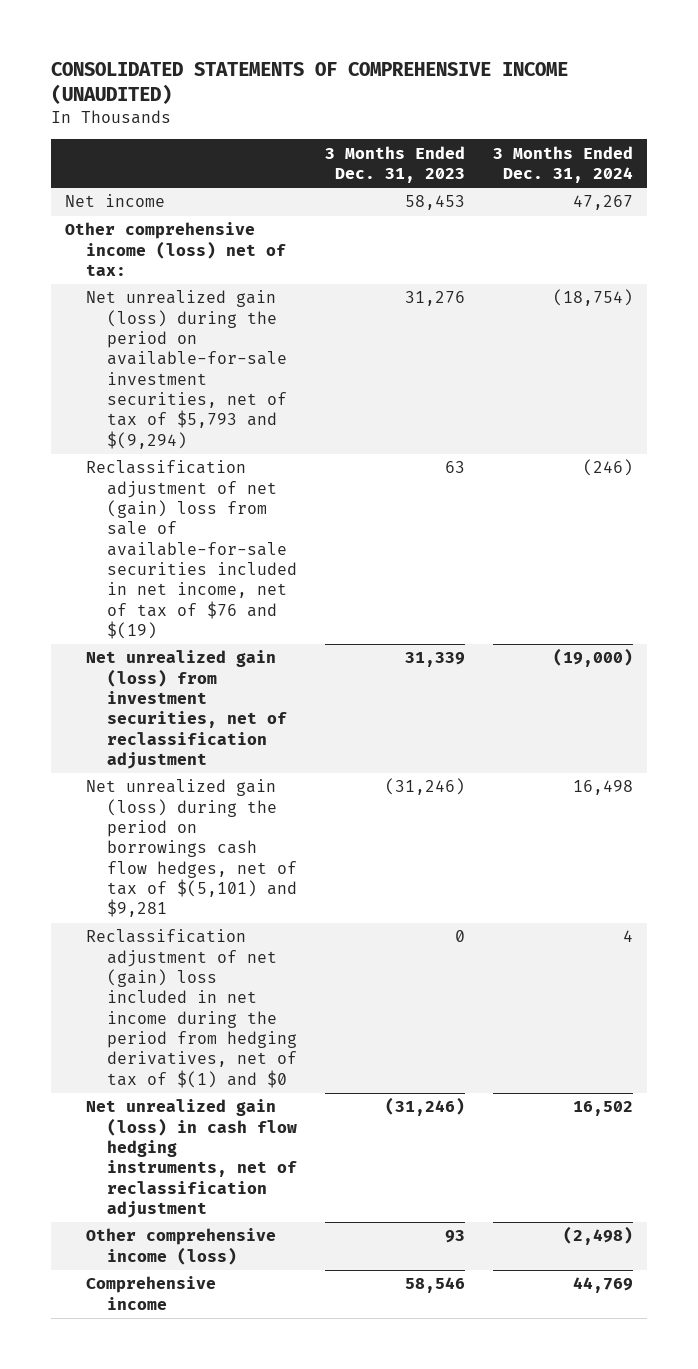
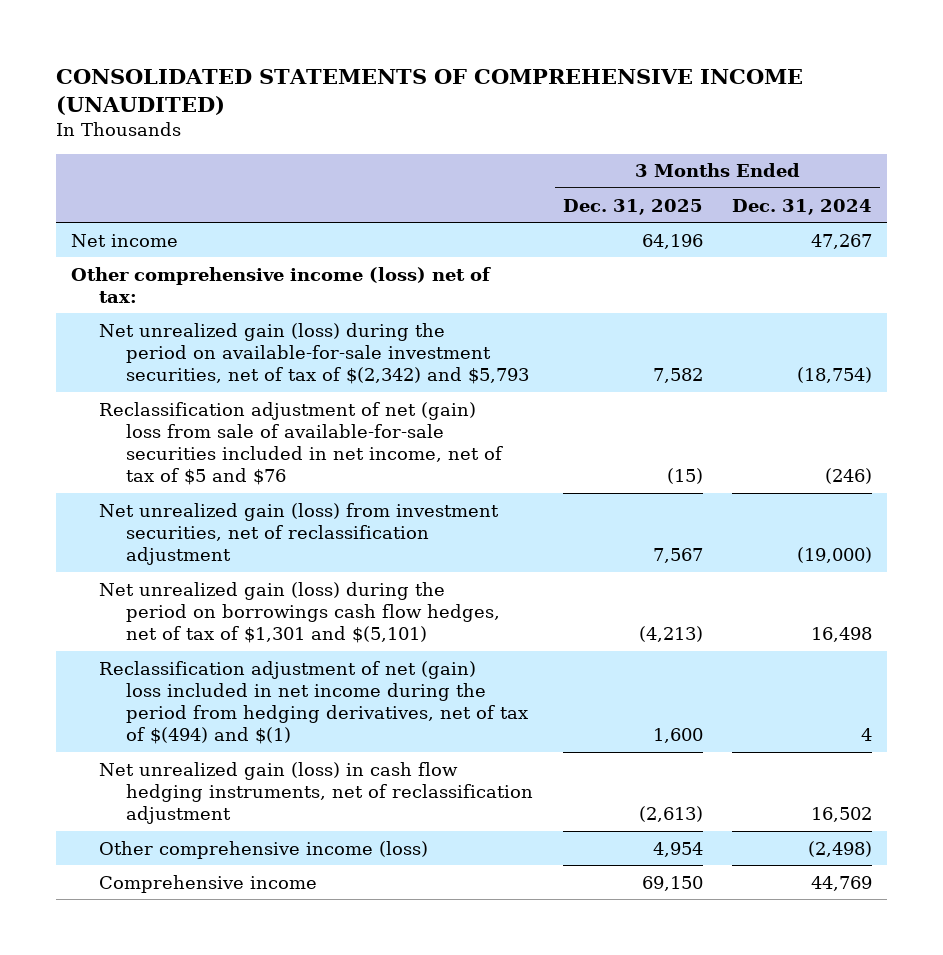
[325,145,466,184] 3 Months Ended Dec. 31, 2023 -> none
none -> [562,198,703,215] Dec. 31, 2025
[86,290,288,449] Net unrealized gain (loss) during the period on available-for-sale investment securities, net of tax of $5,793 and $(9,294) -> [98,322,530,384] Net unrealized gain (loss) during the period on available-for-sale investment securities, net of tax of $(2,342) and $5,793
[86,460,298,640] Reclassification adjustment of net (gain) loss from sale of available-for-sale securities included in net income, net of tax of $76 and $(19) -> [98,401,504,486] Reclassification adjustment of net (gain) loss from sale of available-for-sale securities included in net income, net of tax of $5 and $76
[86,779,298,918] Net unrealized gain (loss) during the period on borrowings cash flow hedges, net of tax of $(5,101) and $9,281 -> [98,581,501,643] Net unrealized gain (loss) during the period on borrowings cash flow hedges, net of tax of $1,301 and $(5,101)
[86,929,298,1088] Reclassification adjustment of net (gain) loss included in net income during the period from hedging derivatives, net of tax of $(1) and $0 -> [98,660,529,745] Reclassification adjustment of net (gain) loss included in net income during the period from hedging derivatives, net of tax of $(494) and $(1)

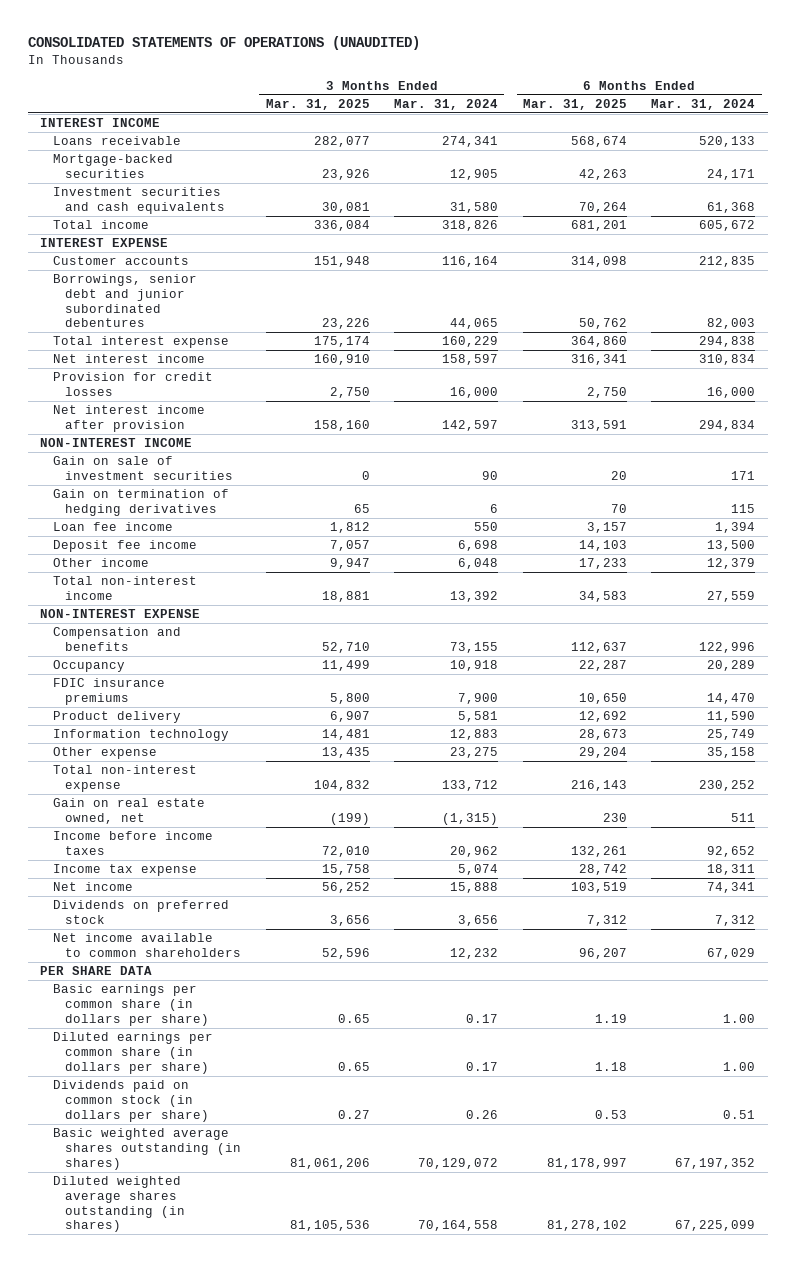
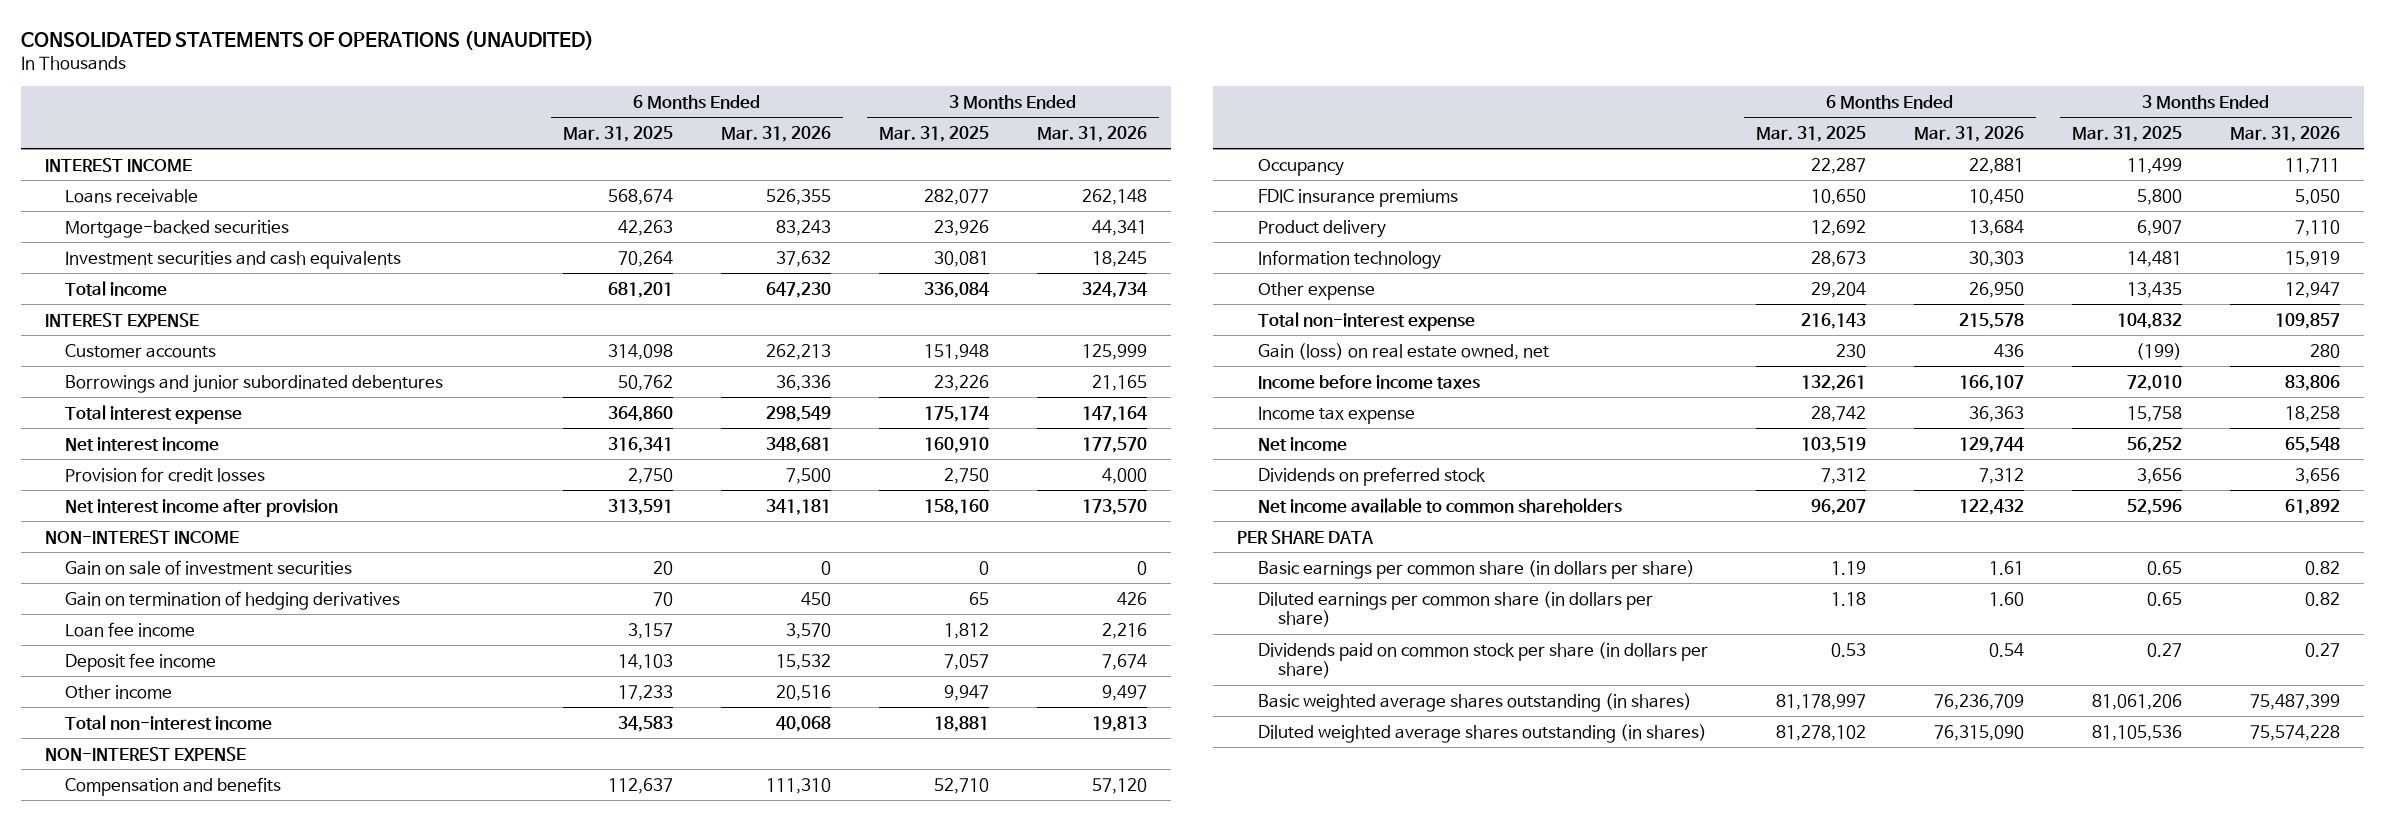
[394,98,499,110] Mar. 31, 2024 -> none
[651,98,756,110] Mar. 31, 2024 -> none
none -> [721,125,832,142] Mar. 31, 2026
none -> [1037,125,1148,142] Mar. 31, 2026
[52,274,197,328] Borrowings, senior debt and junior subordinated debentures -> [64,374,443,393] Borrowings and junior subordinated debentures
[52,798,205,824] Gain on real estate owned, net -> [1257,342,1549,360] Gain (loss) on real estate owned, net
[52,1080,209,1122] Dividends paid on common stock (in dollars per share) -> [1257,641,1708,679] Dividends paid on common stock per share (in dollars per share)

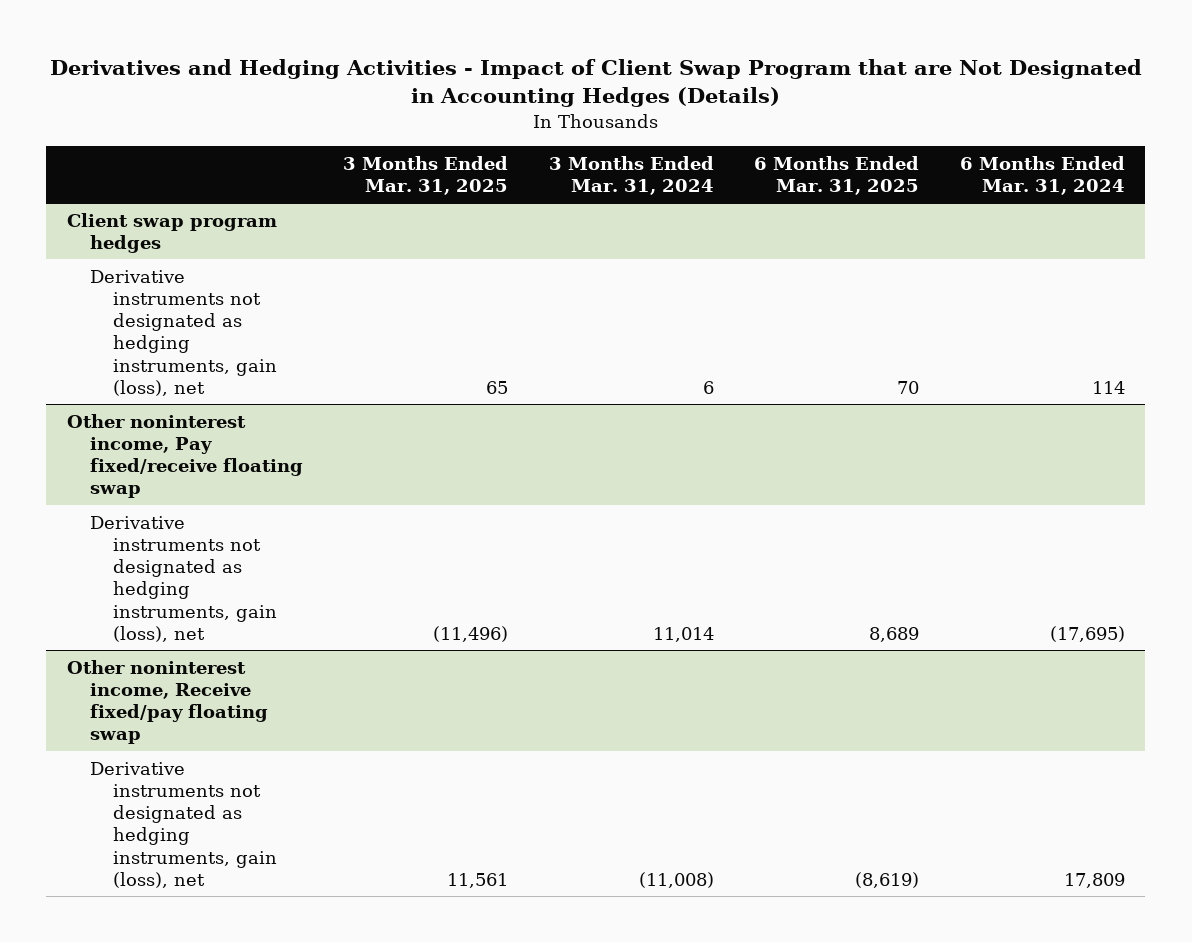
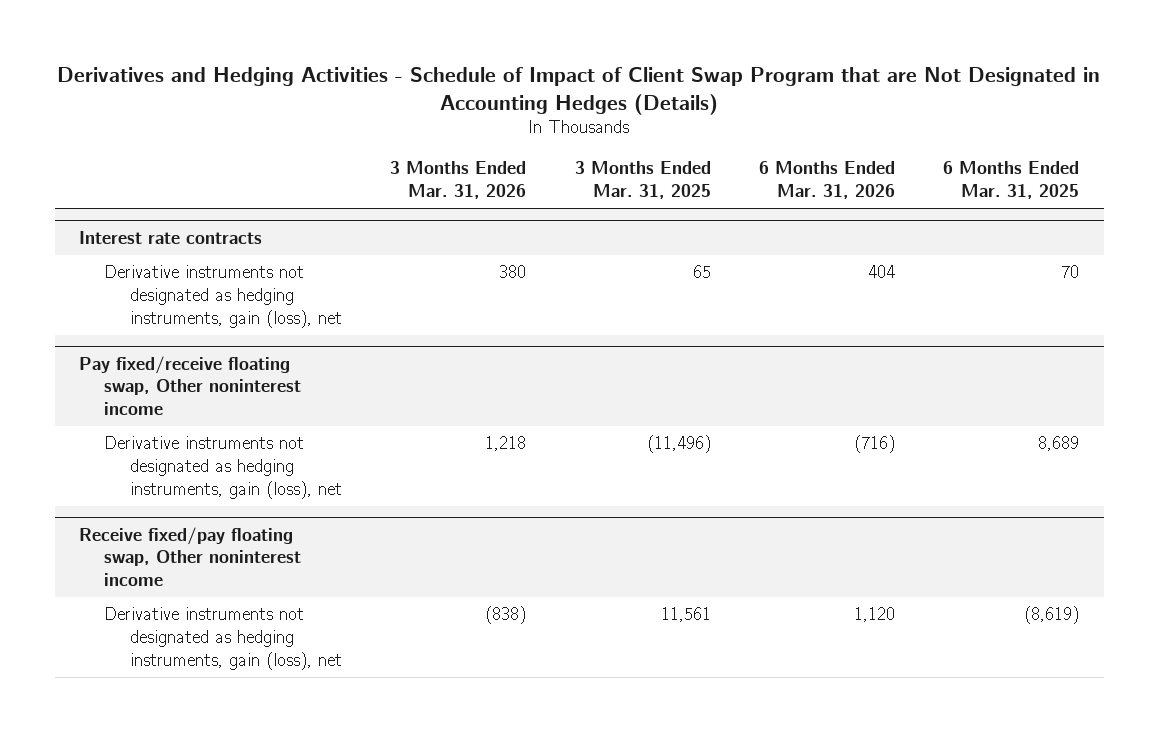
[49,58,1142,108] Derivatives and Hedging Activities - Impact of Client Swap Program that are Not Designated in Accounting Hedges (Details) -> [57,67,1101,115] Derivatives and Hedging Activities - Schedule of Impact of Client Swap Program that are Not Designated in Accounting Hedges (Details)
[548,155,714,195] 3 Months Ended Mar. 31, 2024 -> none
[959,155,1125,195] 6 Months Ended Mar. 31, 2024 -> none
none -> [390,161,527,200] 3 Months Ended Mar. 31, 2026
none -> [759,161,896,200] 6 Months Ended Mar. 31, 2026
[66,212,277,253] Client swap program hedges -> [78,230,262,244] Interest rate contracts
[66,413,303,499] Other noninterest income, Pay fixed/receive floating swap -> [78,355,302,415] Pay fixed/receive floating swap, Other noninterest income
[66,659,268,745] Other noninterest income, Receive fixed/pay floating swap -> [78,526,302,586] Receive fixed/pay floating swap, Other noninterest income

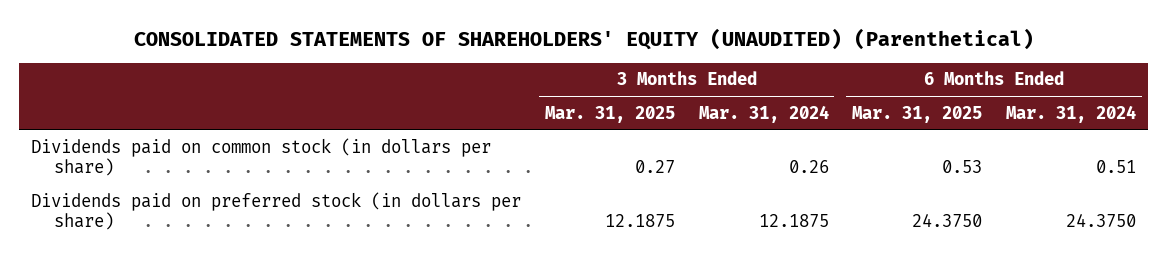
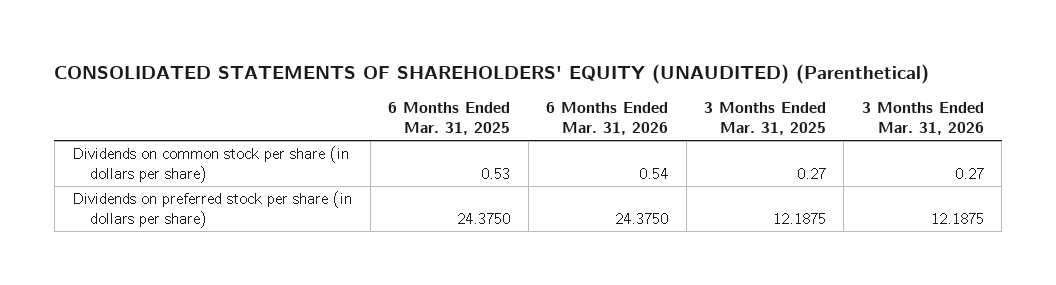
[698,104,829,123] Mar. 31, 2024 -> none
[1005,104,1136,123] Mar. 31, 2024 -> none
none -> [546,102,669,135] 6 Months Ended Mar. 31, 2026
none -> [861,102,984,135] 3 Months Ended Mar. 31, 2026
[31,137,492,177] Dividends paid on common stock (in dollars per share) -> [72,146,350,183] Dividends on common stock per share (in dollars per share)
[31,191,522,231] Dividends paid on preferred stock (in dollars per share) -> [72,191,353,228] Dividends on preferred stock per share (in dollars per share)

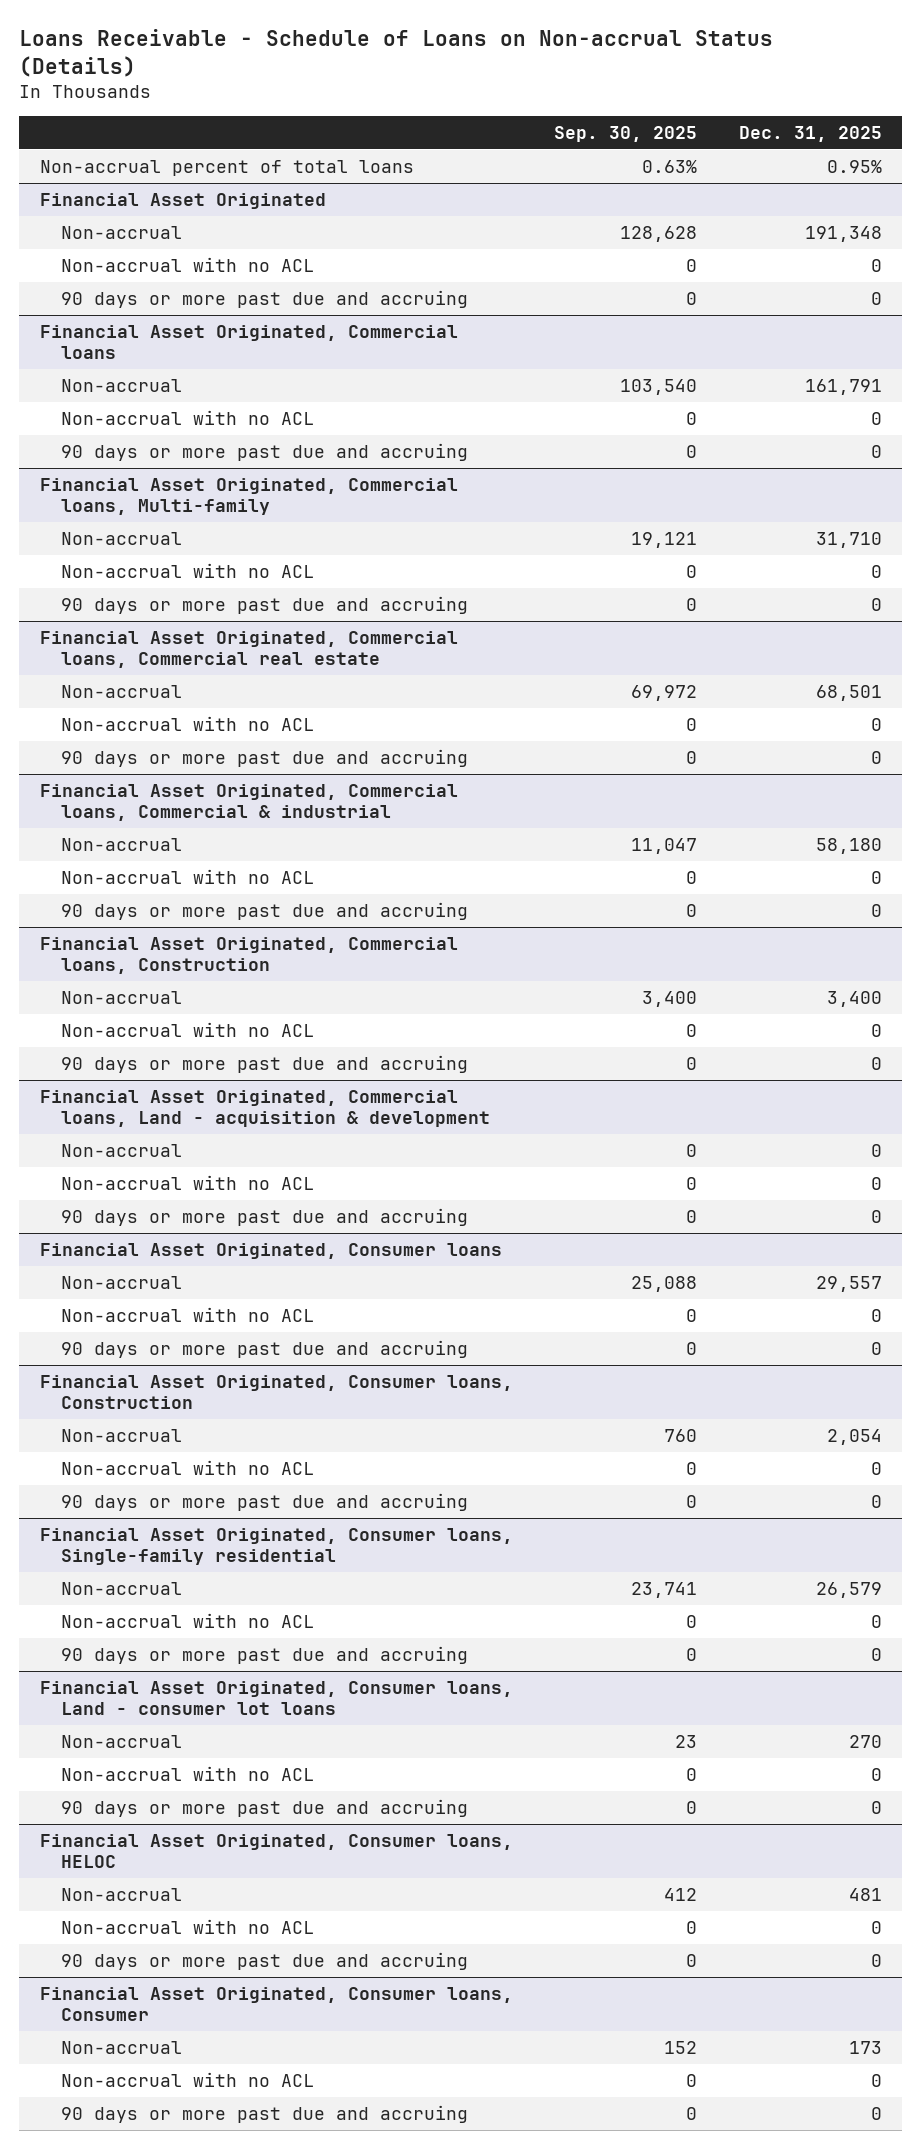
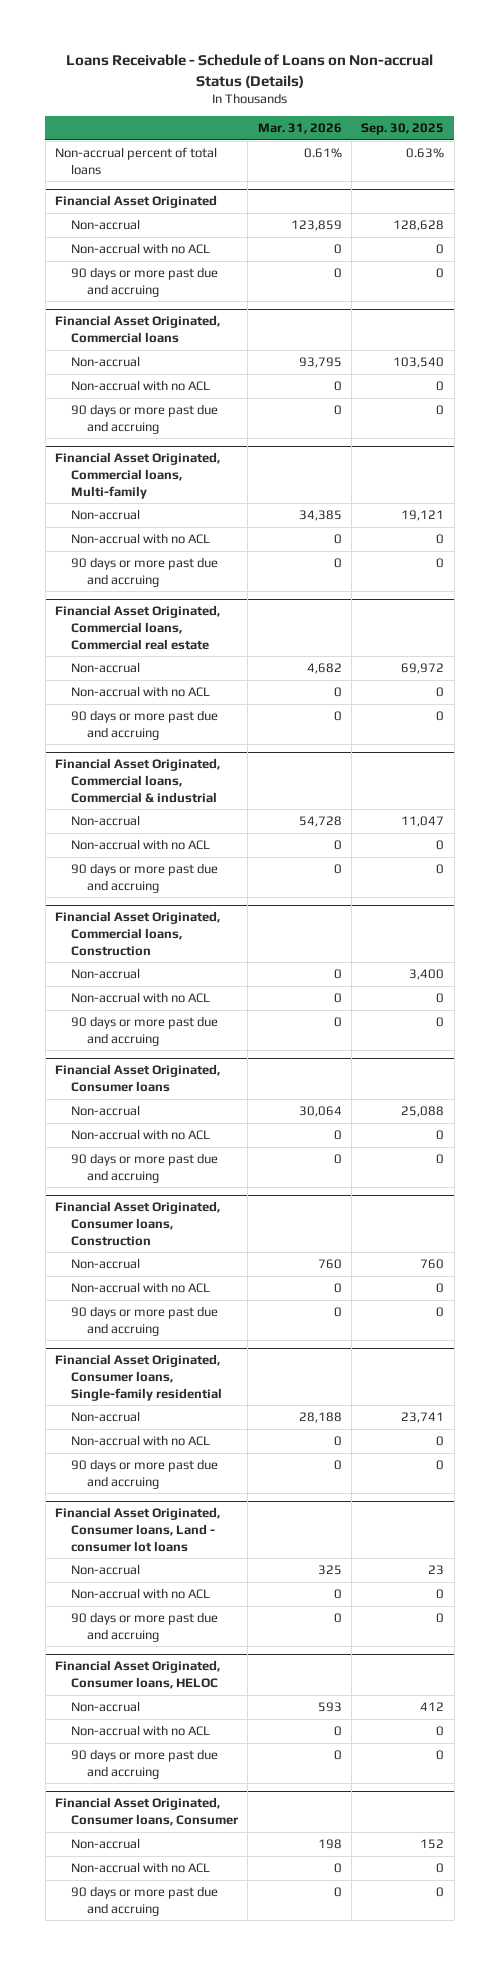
[738,125,882,142] Dec. 31, 2025 -> none
none -> [257,123,342,135] Mar. 31, 2026
[39,1090,490,1127] Financial Asset Originated, Commercial loans, Land - acquisition & development -> none
[60,1144,182,1158] Non-accrual -> none
[60,1175,314,1191] Non-accrual with no ACL -> none
[60,1208,468,1227] 90 days or more past due and accruing -> none

